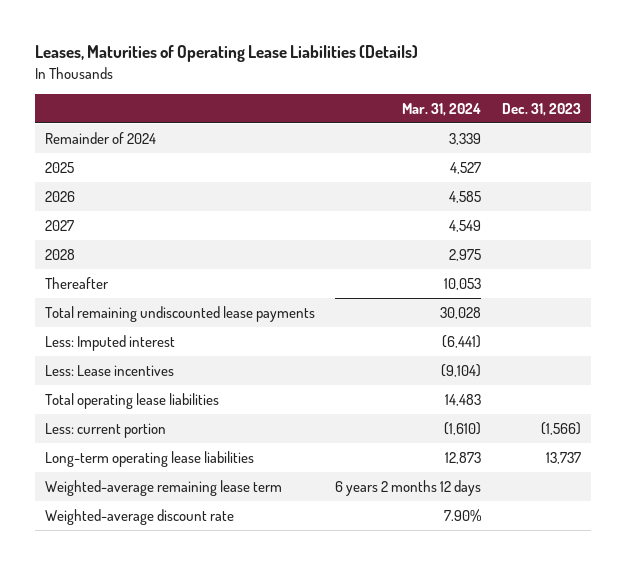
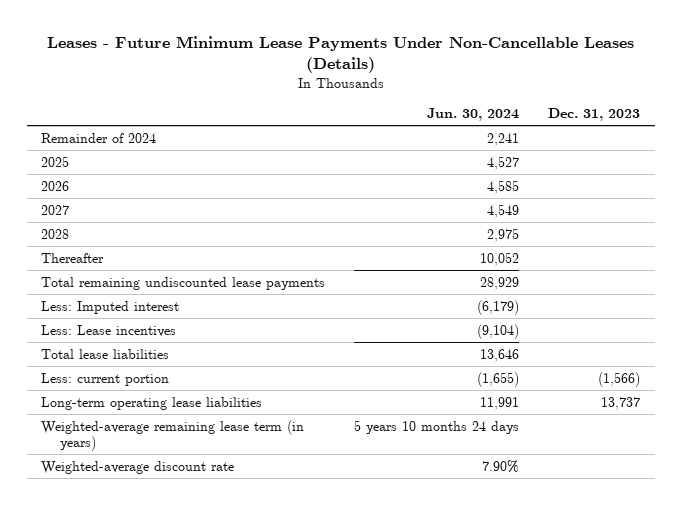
[35,45,419,63] Leases, Maturities of Operating Lease Liabilities (Details) -> [46,35,634,74] Leases - Future Minimum Lease Payments Under Non-Cancellable Leases (Details)
[402,102,482,116] Mar. 31, 2024 -> none
none -> [427,108,520,122] Jun. 30, 2024
[45,393,220,410] Total operating lease liabilities -> [41,348,170,359] Total lease liabilities
[45,480,283,497] Weighted-average remaining lease term -> [41,419,305,451] Weighted-average remaining lease term (in years)

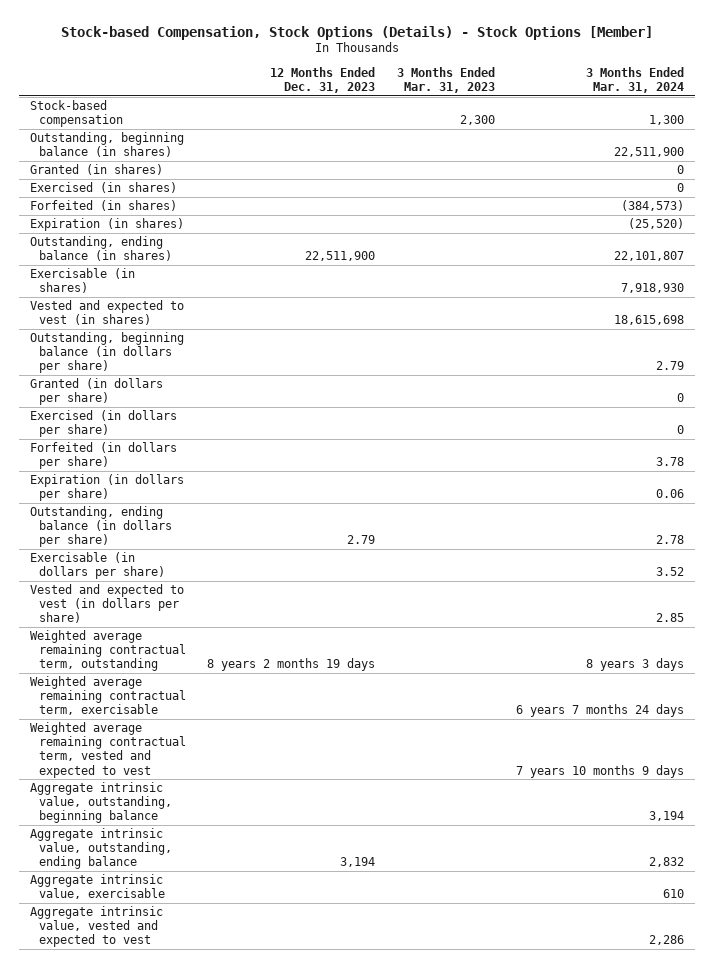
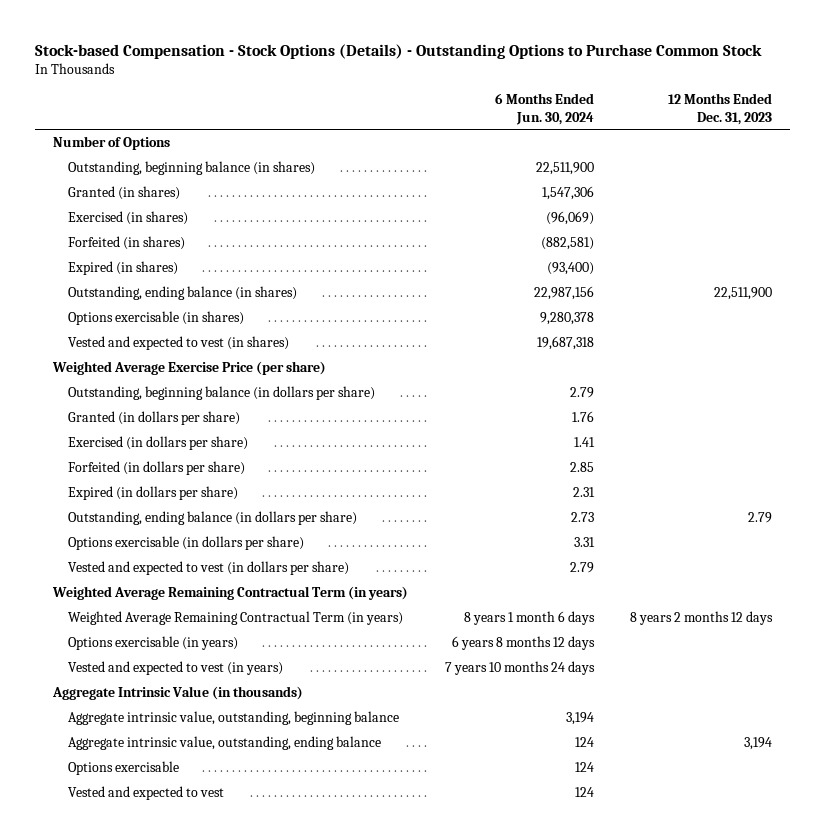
[60,25,653,40] Stock-based Compensation, Stock Options (Details) - Stock Options [Member] -> [35,43,763,59] Stock-based Compensation - Stock Options (Details) - Outstanding Options to Purchase Common Stock
[396,67,495,94] 3 Months Ended Mar. 31, 2023 -> none
[586,67,685,94] 3 Months Ended Mar. 31, 2024 -> none
none -> [494,93,594,125] 6 Months Ended Jun. 30, 2024
[29,100,123,128] Stock-based compensation -> none
none -> [53,135,171,150] Number of Options
[29,218,184,232] Expiration (in shares) -> [68,260,179,275] Expired (in shares)
[29,268,135,294] Exercisable (in shares) -> [68,310,245,325] Options exercisable (in shares)
none -> [52,360,327,375] Weighted Average Exercise Price (per share)
[29,474,184,502] Expiration (in dollars per share) -> [68,485,239,500] Expired (in dollars per share)
[29,552,165,580] Exercisable (in dollars per share) -> [68,535,305,550] Options exercisable (in dollars per share)
none -> [52,585,409,600] Weighted Average Remaining Contractual Term (in years)
[29,630,186,672] Weighted average remaining contractual term, outstanding -> [68,610,404,625] Weighted Average Remaining Contractual Term (in years)
[207,658,376,672] 8 years 2 months 19 days -> [630,610,774,625] 8 years 2 months 12 days
[29,676,186,716] Weighted average remaining contractual term, exercisable -> [68,635,239,650] Options exercisable (in years)
[29,722,186,778] Weighted average remaining contractual term, vested and expected to vest -> [68,660,284,675] Vested and expected to vest (in years)
none -> [52,685,304,700] Aggregate Intrinsic Value (in thousands)
[29,874,165,900] Aggregate intrinsic value, exercisable -> [68,760,180,775] Options exercisable
[29,906,163,948] Aggregate intrinsic value, vested and expected to vest -> [68,785,225,800] Vested and expected to vest

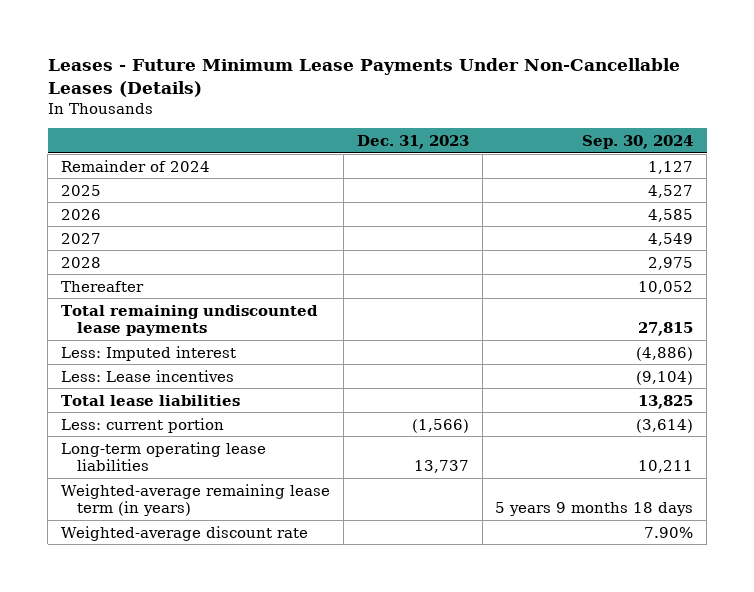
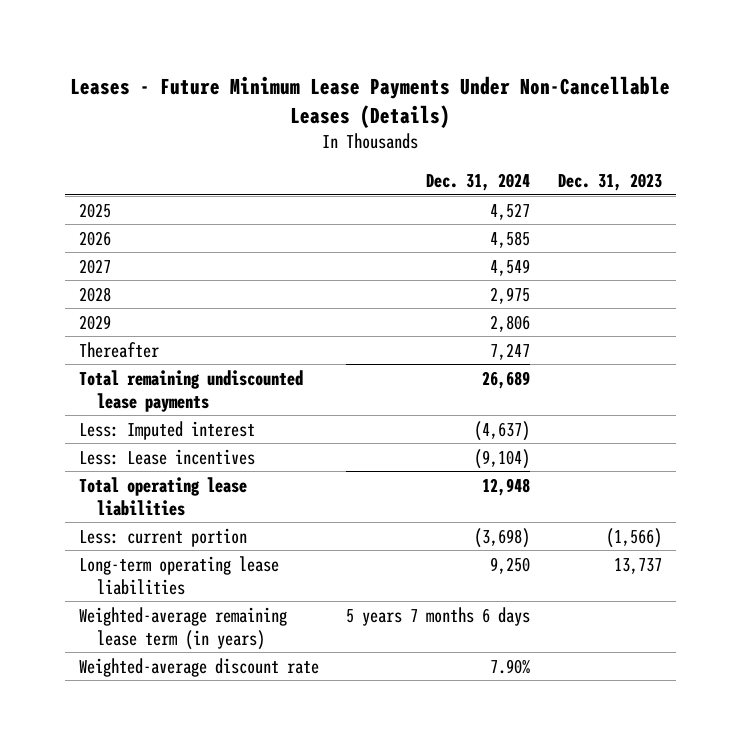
[582,135,694,150] Sep. 30, 2024 -> none
none -> [426,173,531,192] Dec. 31, 2024
[61,159,211,172] Remainder of 2024 -> none
none -> [78,314,111,330] 2029
[61,394,241,406] Total lease liabilities -> [78,476,247,516] Total operating lease liabilities

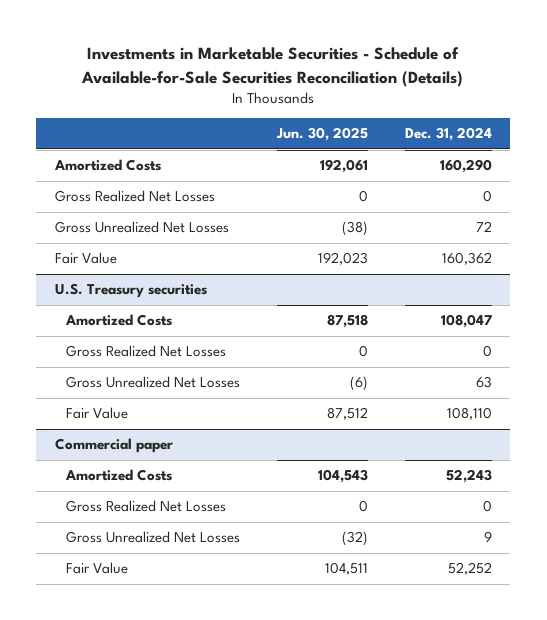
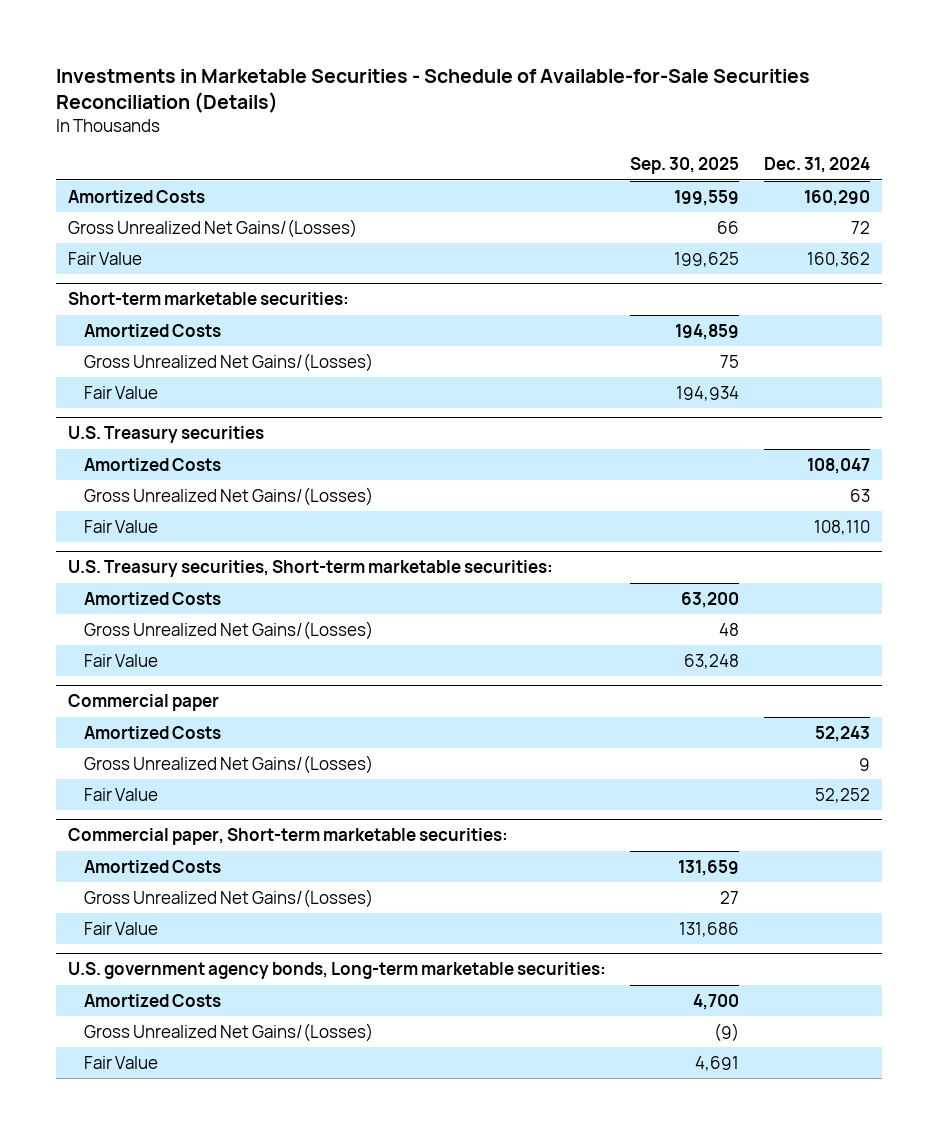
[275,127,368,142] Jun. 30, 2025 -> none
none -> [630,157,740,175] Sep. 30, 2025
[54,190,215,203] Gross Realized Net Losses -> none
[54,221,229,234] Gross Unrealized Net Losses -> [68,218,358,238] Gross Unrealized Net Gains/(Losses)
none -> [68,292,350,306] Short-term marketable securities:
none -> [83,323,221,337] Amortized Costs
none -> [83,352,373,372] Gross Unrealized Net Gains/(Losses)
none -> [83,385,158,399] Fair Value
[65,345,226,358] Gross Realized Net Losses -> none
[65,376,240,389] Gross Unrealized Net Losses -> [83,486,373,506] Gross Unrealized Net Gains/(Losses)
none -> [68,560,554,578] U.S. Treasury securities, Short-term marketable securities:
none -> [83,591,221,605] Amortized Costs
none -> [83,620,373,640] Gross Unrealized Net Gains/(Losses)
none -> [83,653,158,667] Fair Value
[65,500,226,513] Gross Realized Net Losses -> none
[65,531,240,544] Gross Unrealized Net Losses -> [83,754,373,774] Gross Unrealized Net Gains/(Losses)
none -> [68,828,509,846] Commercial paper, Short-term marketable securities:
none -> [83,859,221,873] Amortized Costs
none -> [83,888,373,908] Gross Unrealized Net Gains/(Losses)
none -> [83,921,158,935] Fair Value
none -> [68,962,607,980] U.S. government agency bonds, Long-term marketable securities:
none -> [83,993,221,1007] Amortized Costs
none -> [83,1022,373,1042] Gross Unrealized Net Gains/(Losses)
none -> [83,1055,158,1069] Fair Value

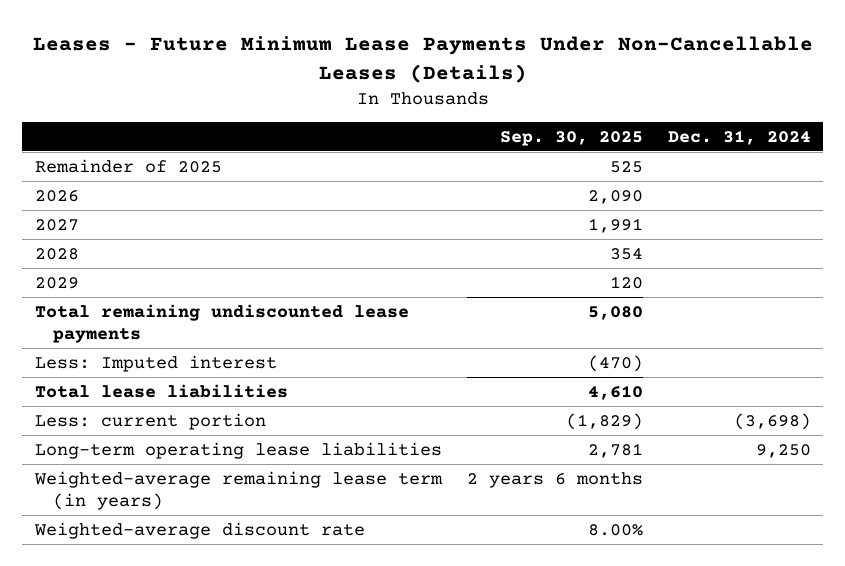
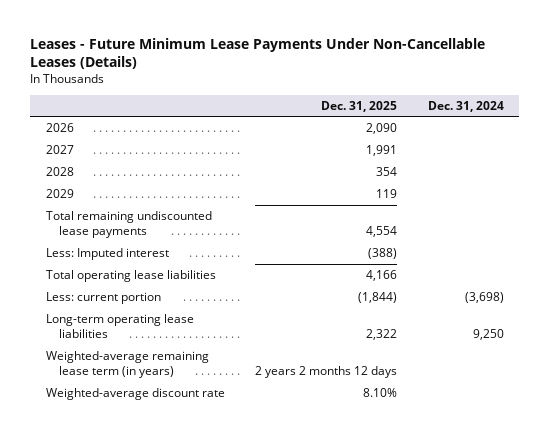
[499,130,643,146] Sep. 30, 2025 -> none
none -> [321,100,398,112] Dec. 31, 2025
[34,158,222,173] Remainder of 2025 -> none
[34,383,288,398] Total lease liabilities -> [45,270,216,283] Total operating lease liabilities

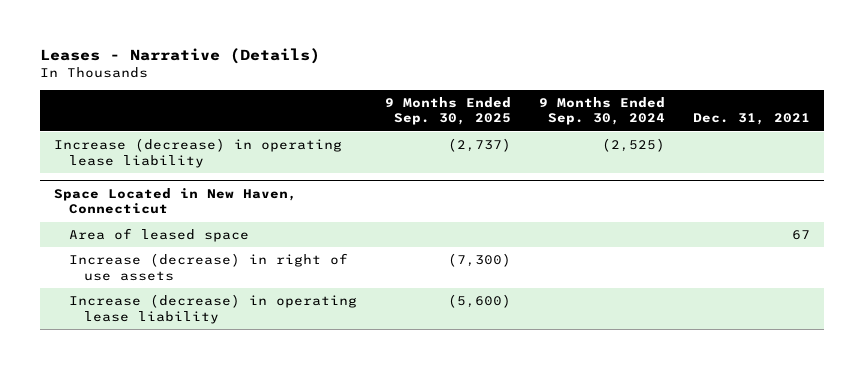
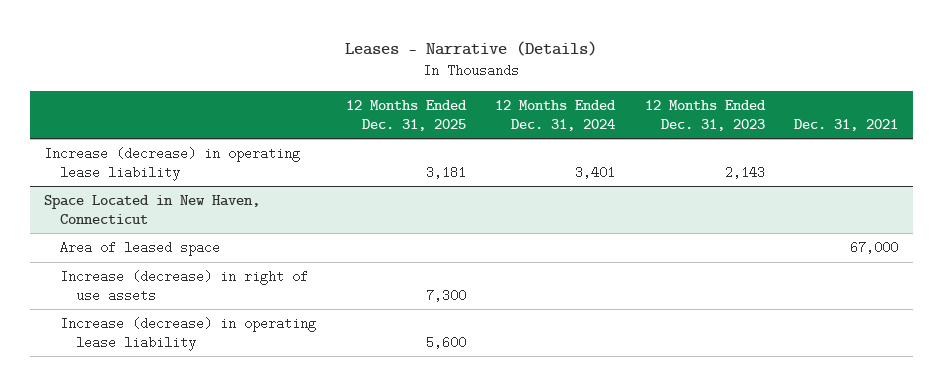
[384,96,511,126] 9 Months Ended Sep. 30, 2025 -> none
[538,96,665,126] 9 Months Ended Sep. 30, 2024 -> none
none -> [345,100,467,131] 12 Months Ended Dec. 31, 2025
none -> [495,100,617,131] 12 Months Ended Dec. 31, 2024
none -> [644,100,766,131] 12 Months Ended Dec. 31, 2023
[791,230,810,241] 67 -> [850,241,899,255] 67,000

